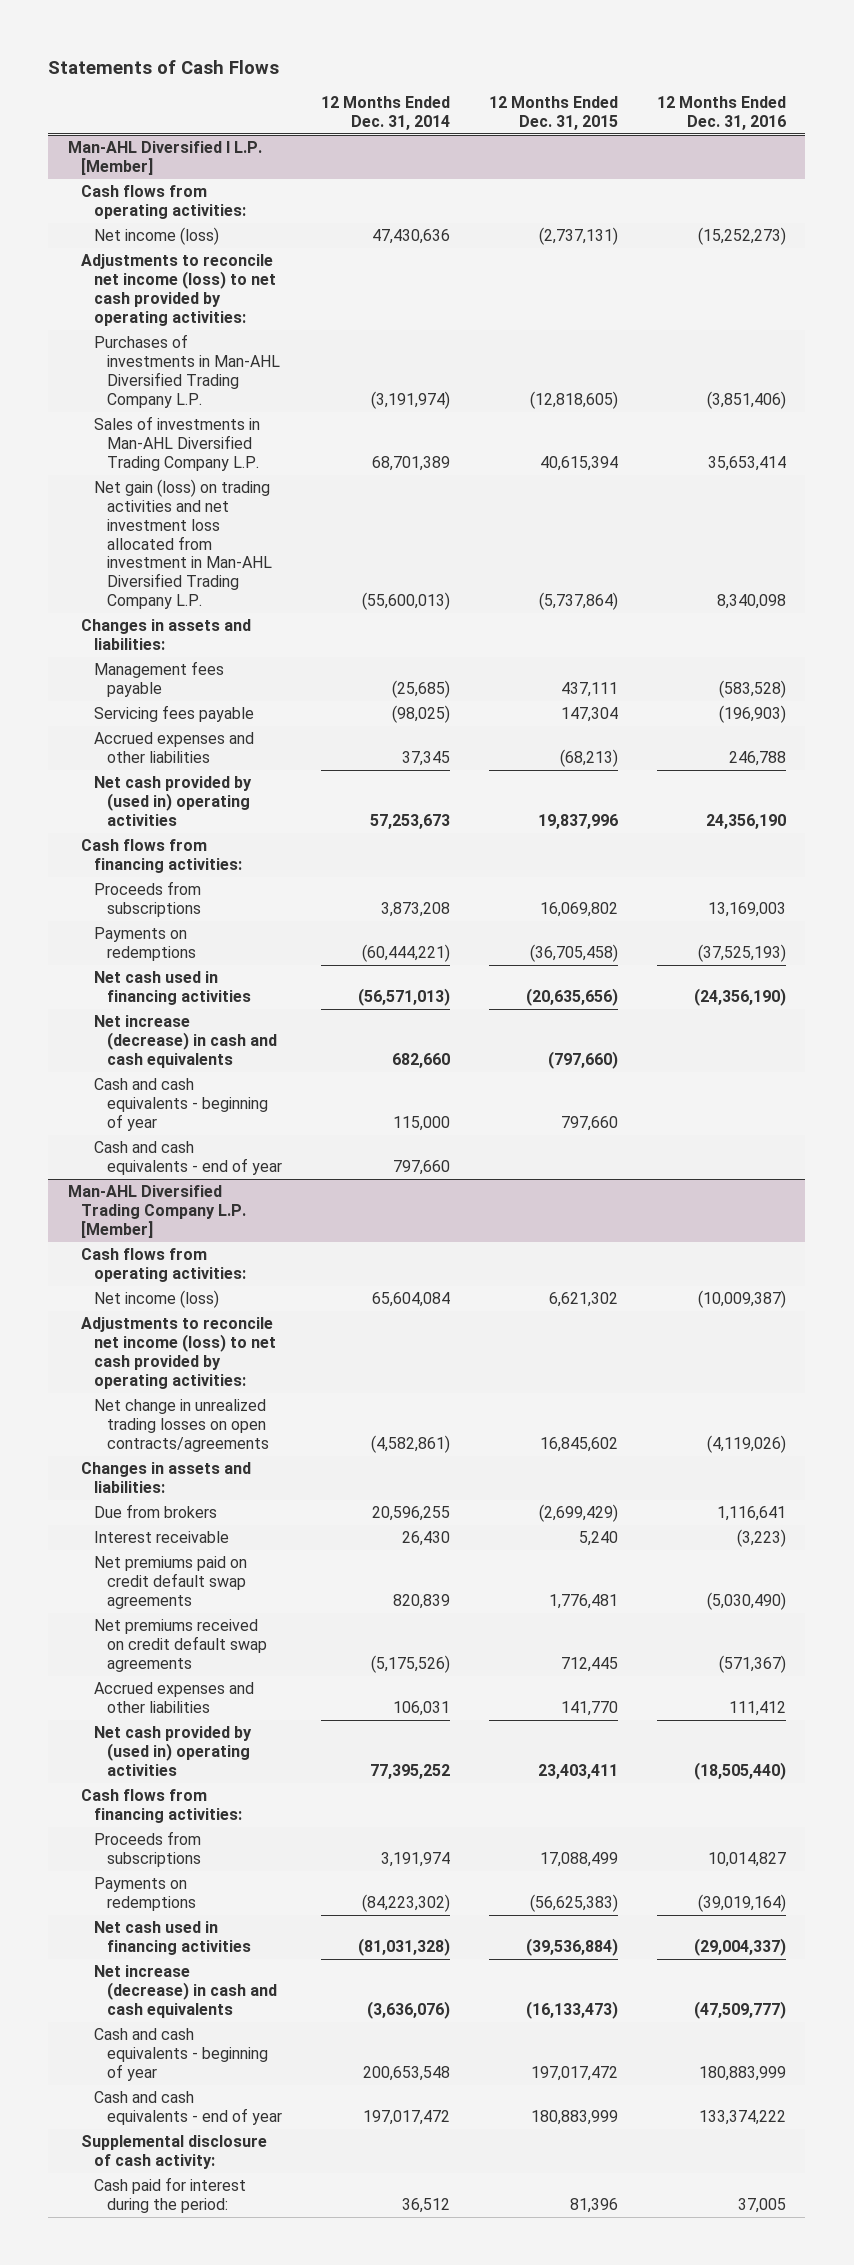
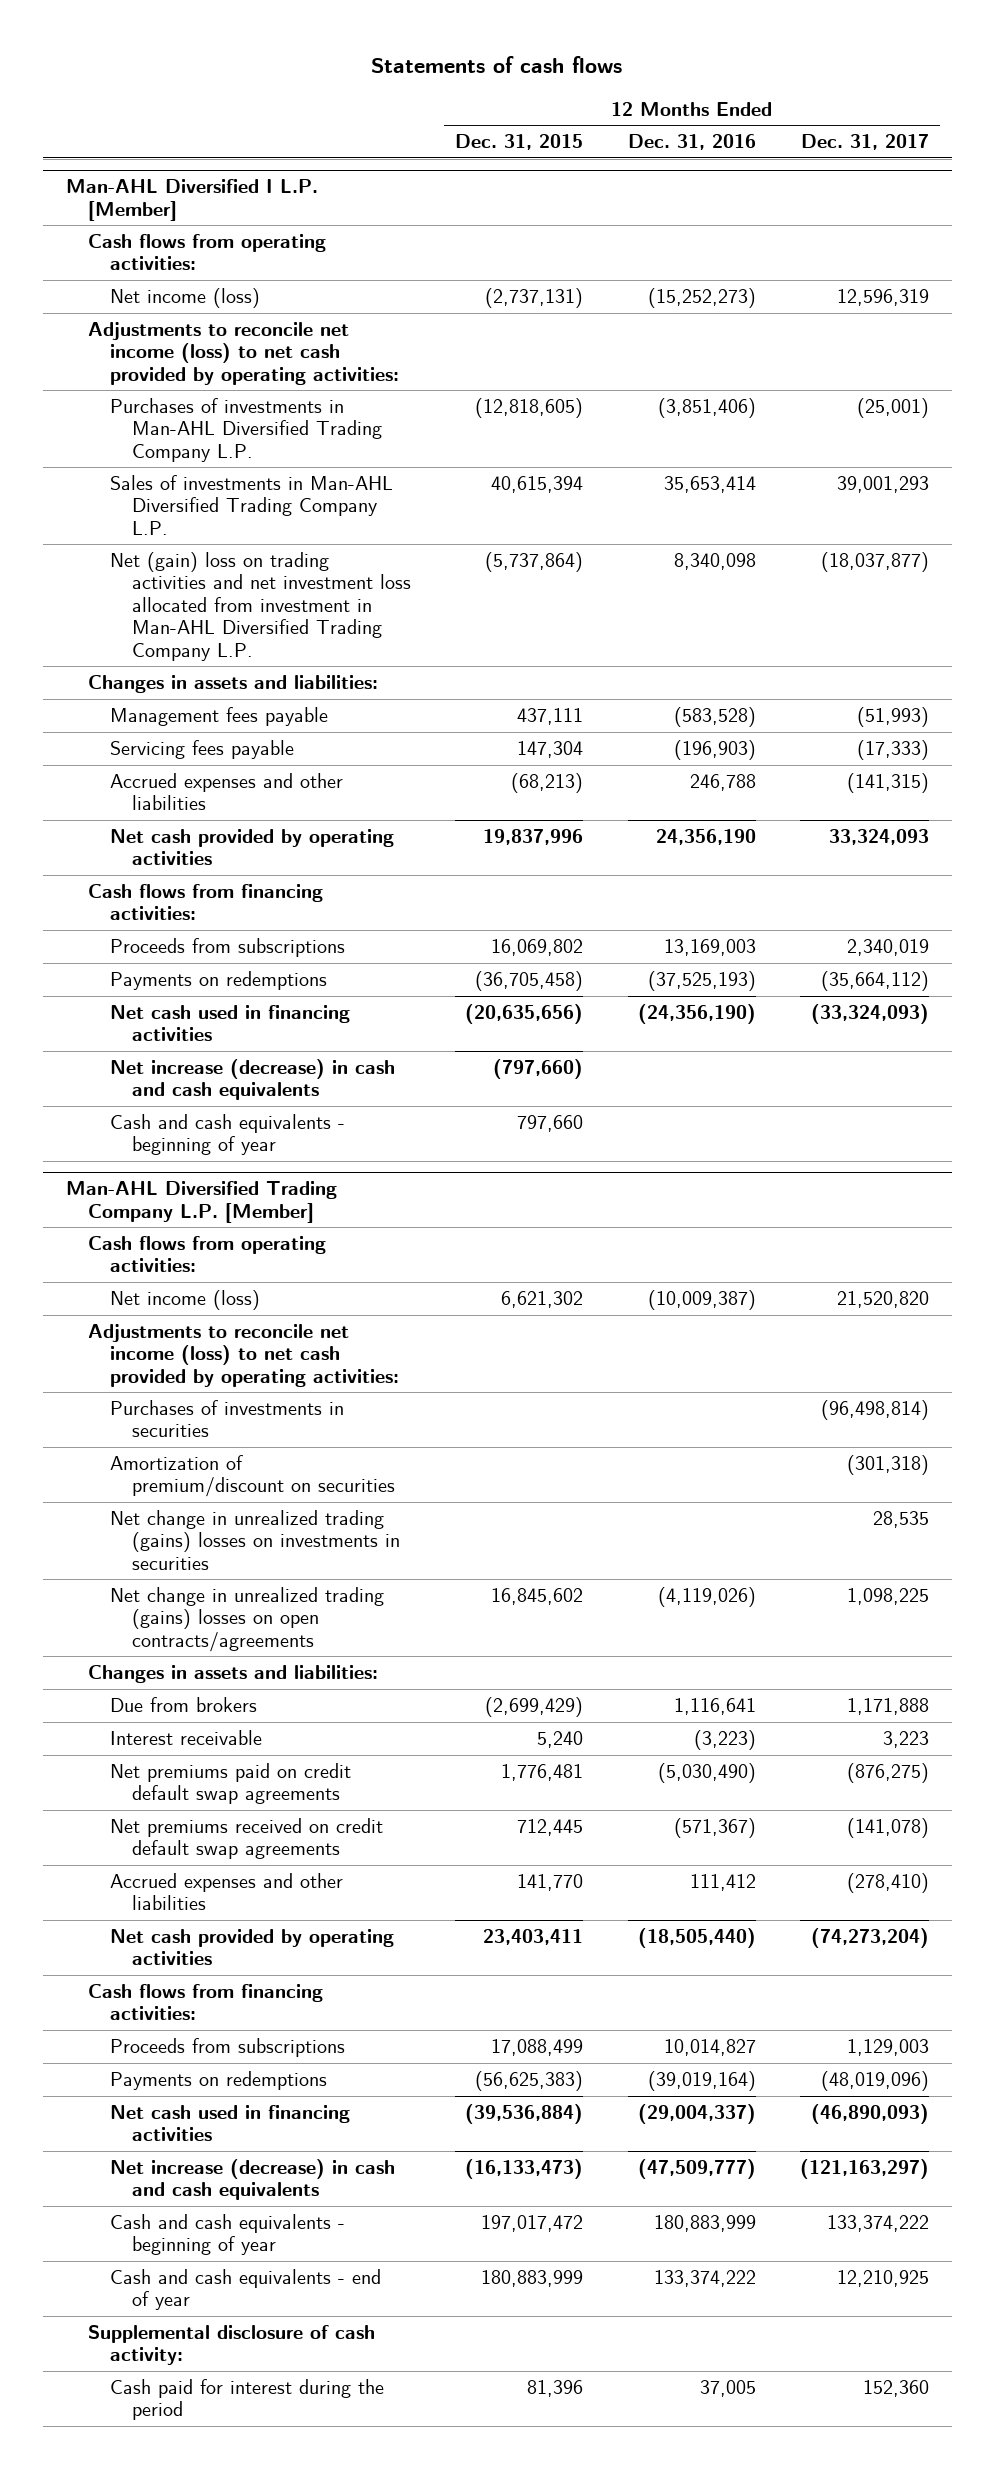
[48,59,280,74] Statements of Cash Flows -> [371,56,623,74] Statements of cash flows
[320,96,450,130] 12 Months Ended Dec. 31, 2014 -> none
none -> [801,134,930,151] Dec. 31, 2017
[94,479,273,609] Net gain (loss) on trading activities and net investment loss allocated from investment in Man-AHL Diversified Trading Company L.P. -> [109,552,412,661] Net (gain) loss on trading activities and net investment loss allocated from investment in Man-AHL Diversified Trading Company L.P.
[94,776,253,826] Net cash provided by (used in) operating activities -> [109,829,394,866] Net cash provided by operating activities
[94,1141,283,1176] Cash and cash equivalents - end of year -> none
none -> [109,1400,344,1438] Purchases of investments in securities
none -> [109,1455,396,1498] Amortization of premium/discount on securities
none -> [109,1510,401,1570] Net change in unrealized trading (gains) losses on investments in securities
[94,1399,270,1452] Net change in unrealized trading losses on open contracts/agreements -> [109,1587,384,1652] Net change in unrealized trading (gains) losses on open contracts/agreements
[94,1726,253,1776] Net cash provided by (used in) operating activities -> [109,1929,394,1966] Net cash provided by operating activities
[94,2177,247,2214] Cash paid for interest during the period: -> [109,2379,384,2421] Cash paid for interest during the period

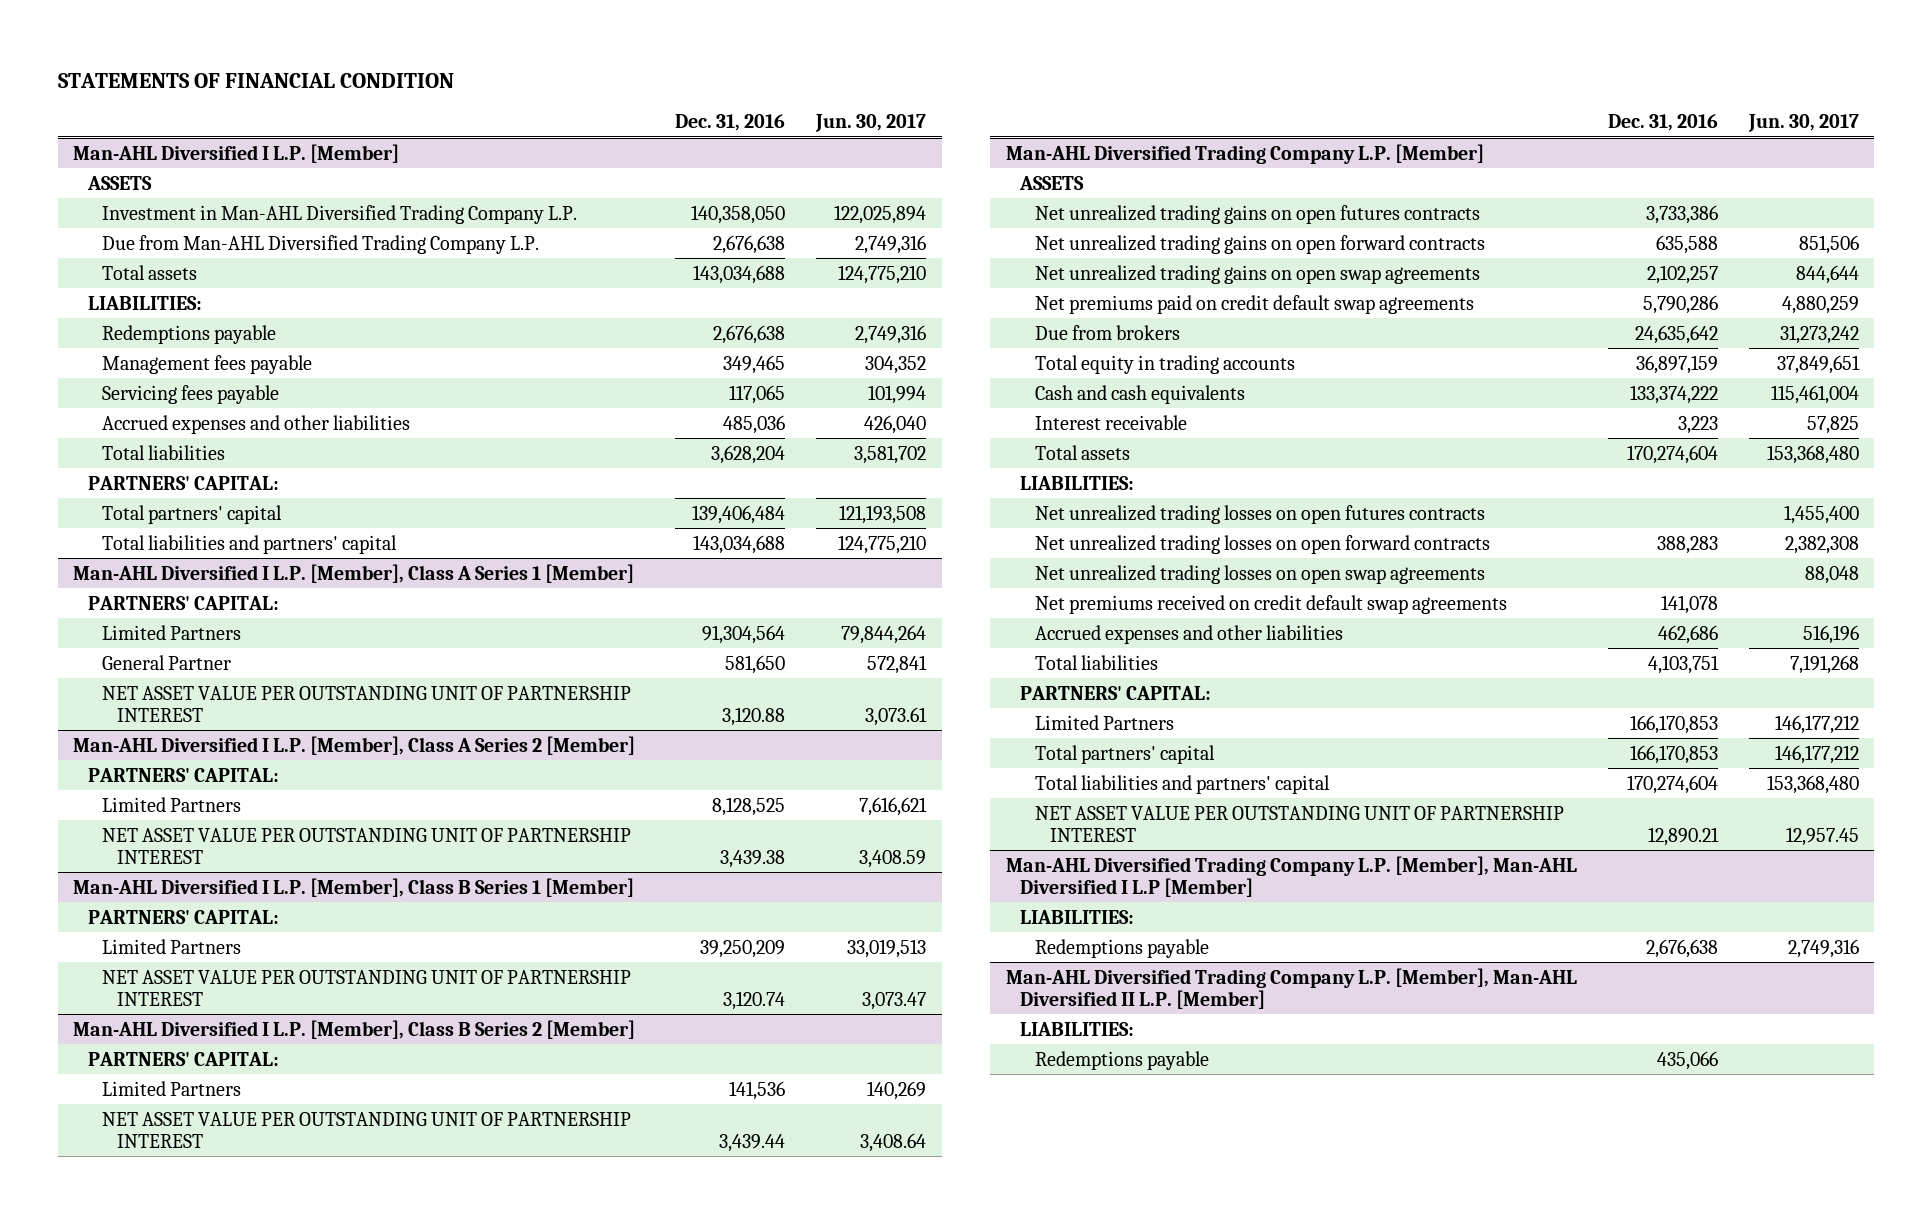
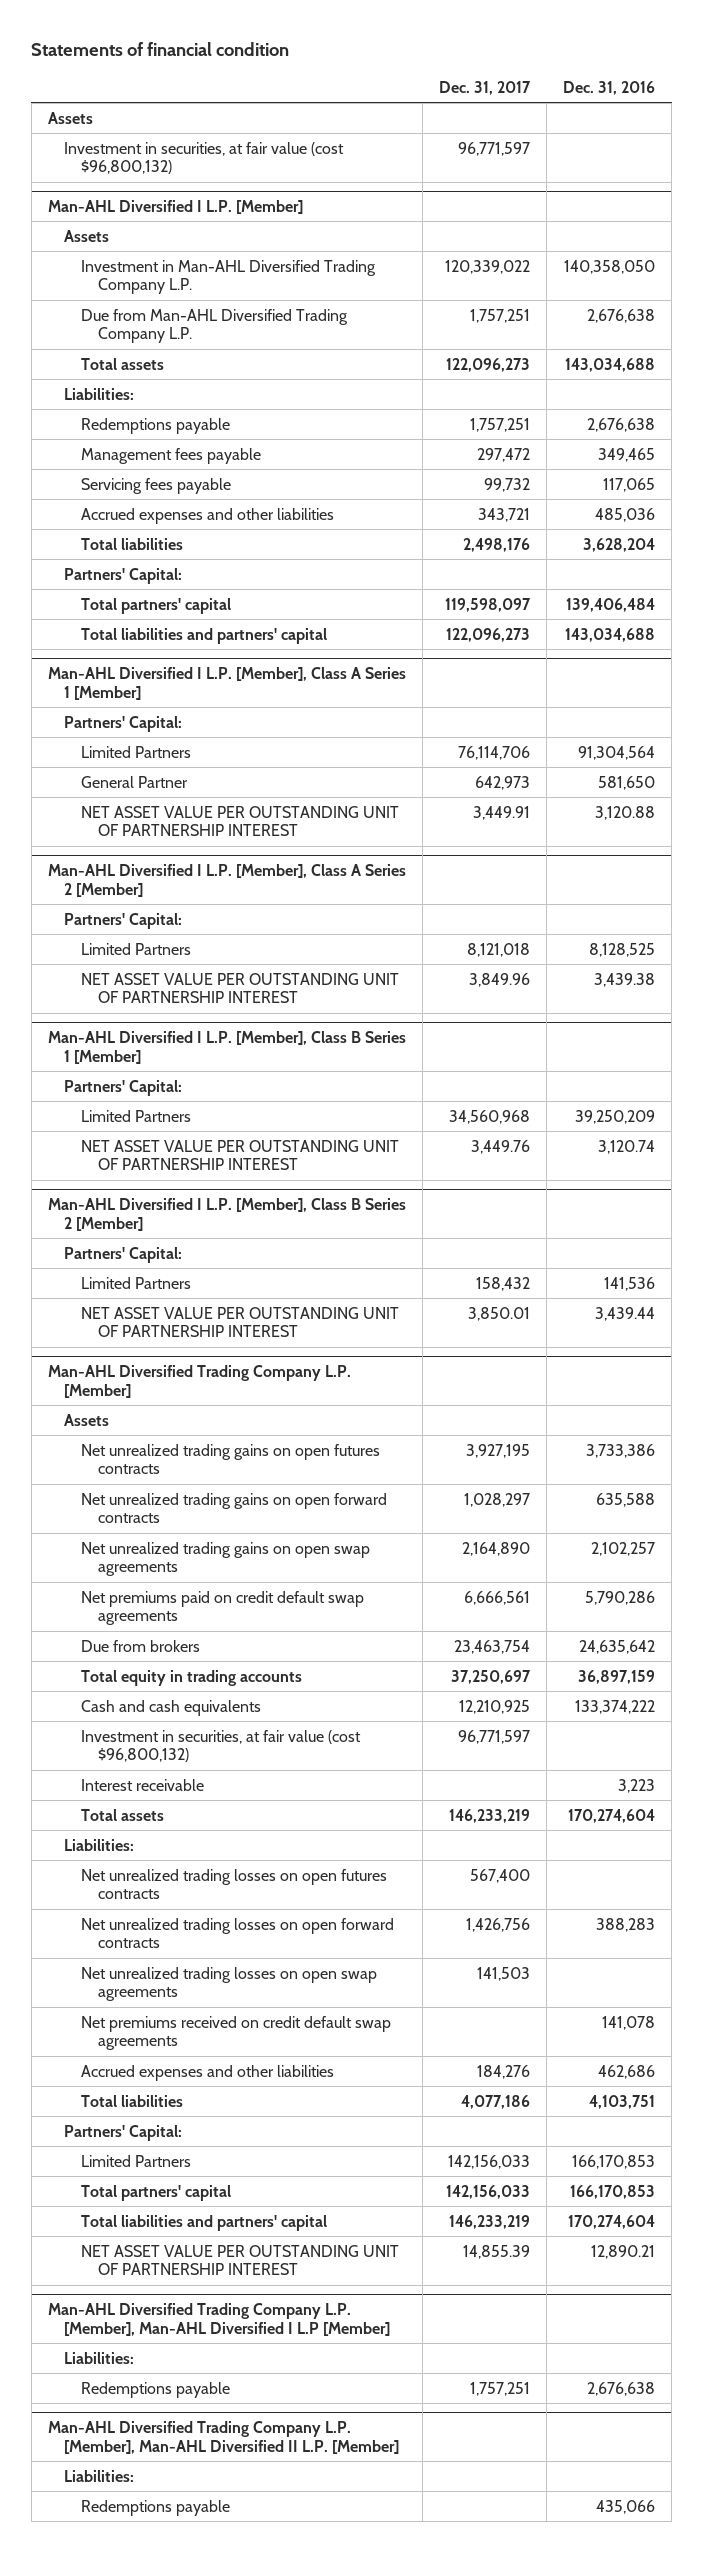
[57,72,454,88] STATEMENTS OF FINANCIAL CONDITION -> [31,42,290,57] Statements of financial condition
[815,114,927,133] Jun. 30, 2017 -> none
none -> [438,80,531,95] Dec. 31, 2017
none -> [47,111,93,124] Assets
none -> [64,141,345,175] Investment in securities, at fair value (cost $96,800,132)
[86,175,152,190] ASSETS -> [64,229,110,242] Assets
[87,295,202,310] LIABILITIES: -> [64,387,135,400] Liabilities:
[87,475,279,490] PARTNERS' CAPITAL: -> [64,567,183,584] Partners' Capital:
[87,595,279,610] PARTNERS' CAPITAL: -> [64,715,183,732] Partners' Capital:
[87,767,279,782] PARTNERS' CAPITAL: -> [64,912,183,929] Partners' Capital:
[87,909,279,924] PARTNERS' CAPITAL: -> [64,1079,183,1096] Partners' Capital:
[87,1051,279,1066] PARTNERS' CAPITAL: -> [64,1246,183,1263] Partners' Capital:
[1019,175,1085,190] ASSETS -> [64,1413,110,1426] Assets
none -> [81,1729,362,1763] Investment in securities, at fair value (cost $96,800,132)
[1020,475,1135,490] LIABILITIES: -> [64,1838,135,1851] Liabilities:
[1020,685,1212,700] PARTNERS' CAPITAL: -> [64,2124,183,2141] Partners' Capital:
[1020,909,1135,924] LIABILITIES: -> [64,2351,135,2364] Liabilities:
[1020,1021,1135,1036] LIABILITIES: -> [64,2469,135,2482] Liabilities:

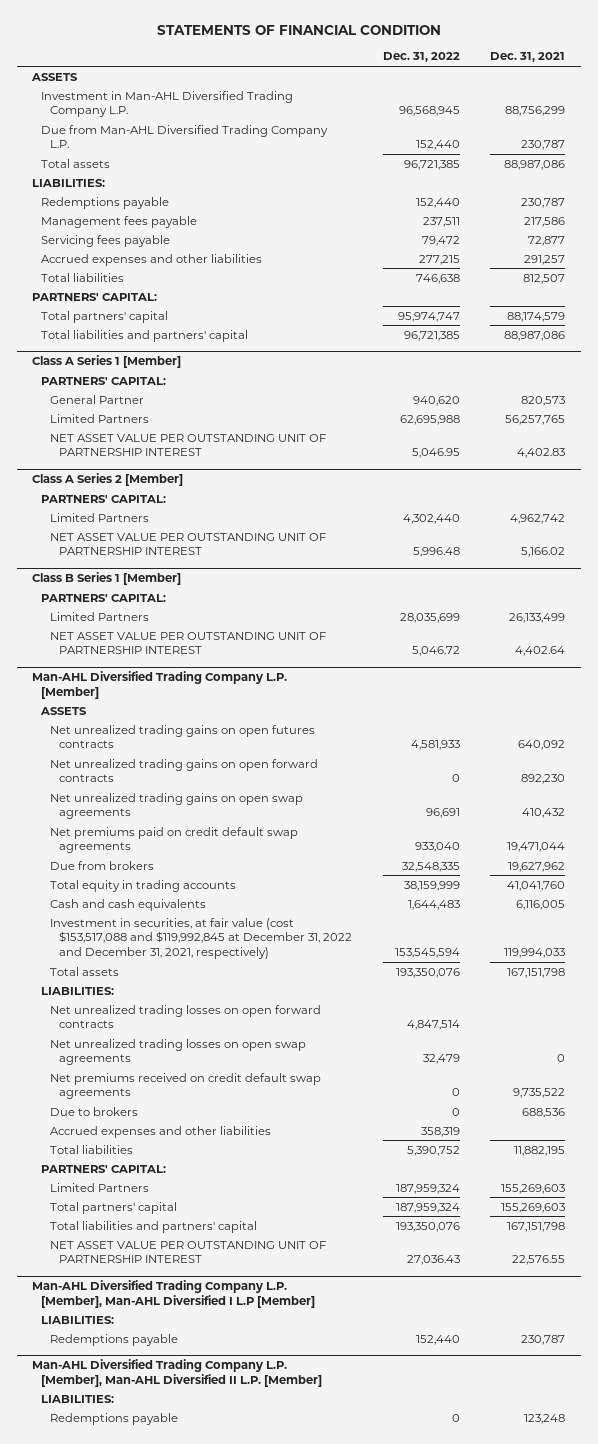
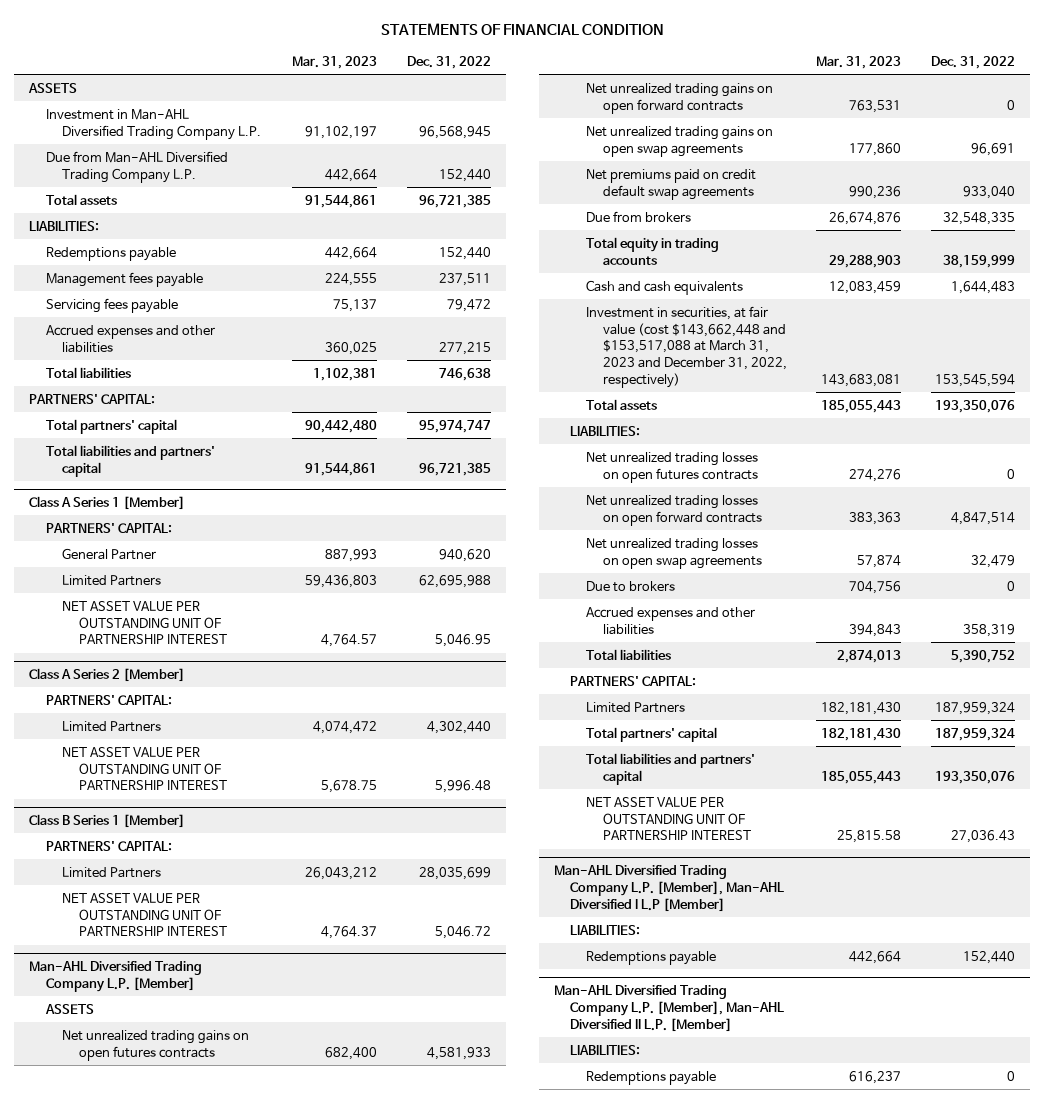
[490,52,566,63] Dec. 31, 2021 -> none
none -> [292,55,378,69] Mar. 31, 2023
[50,917,352,960] Investment in securities, at fair value (cost $153,517,088 and $119,992,845 at December 31, 2022 and December 31, 2021, respectively) -> [586,305,787,388] Investment in securities, at fair value (cost $143,662,448 and $153,517,088 at March 31, 2023 and December 31, 2022, respectively)
none -> [586,451,759,483] Net unrealized trading losses on open futures contracts
[50,1072,322,1100] Net premiums received on credit default swap agreements -> none

